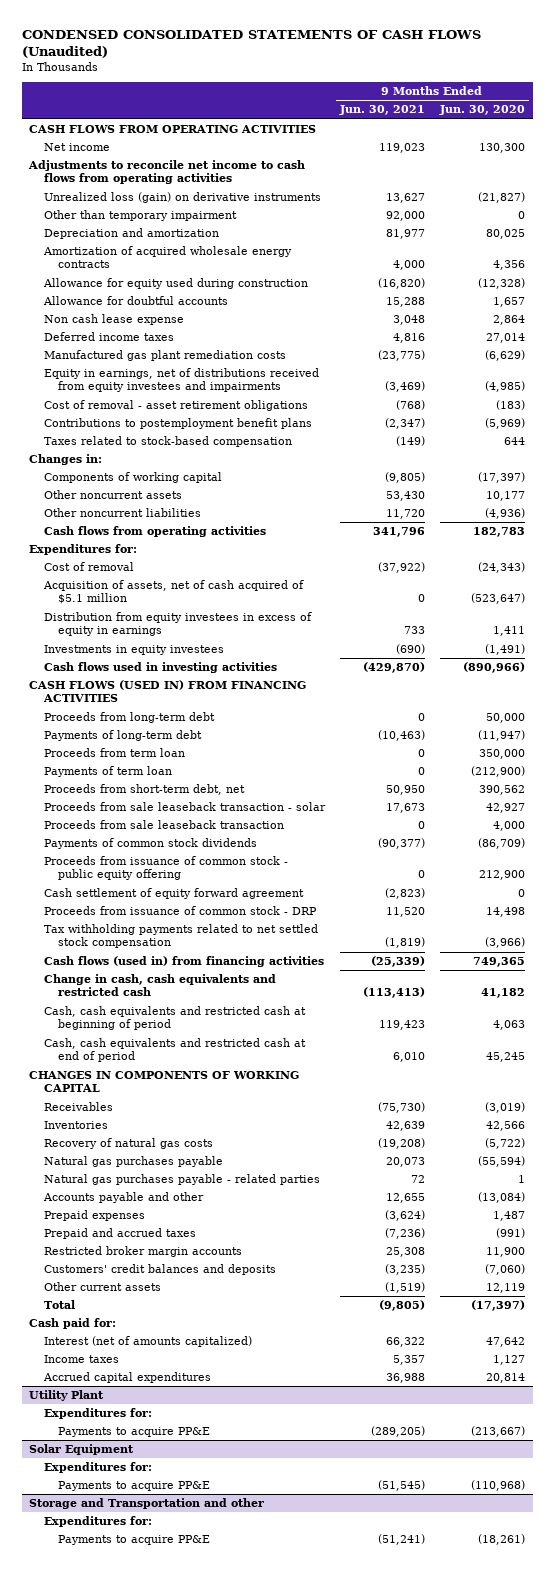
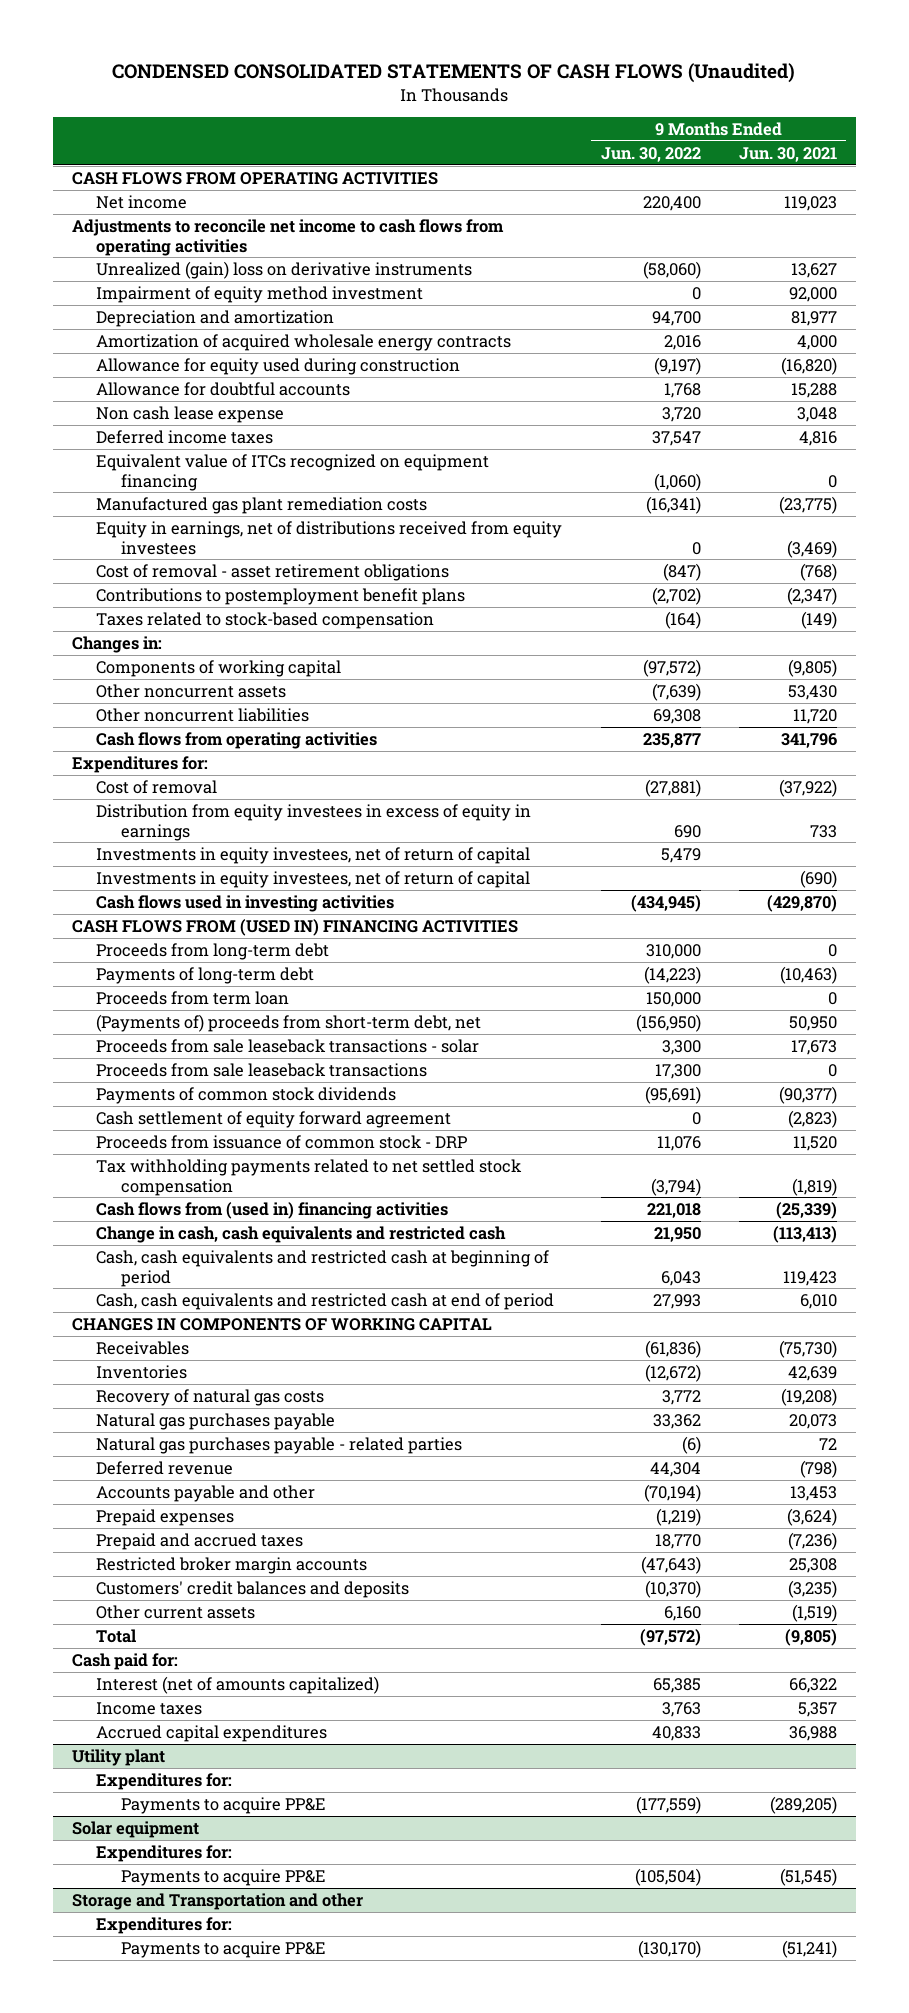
[439,105,526,116] Jun. 30, 2020 -> none
none -> [600,146,701,162] Jun. 30, 2022
[43,192,321,204] Unrealized loss (gain) on derivative instruments -> [96,260,473,279] Unrealized (gain) loss on derivative instruments
[43,210,237,222] Other than temporary impairment -> [96,285,424,303] Impairment of equity method investment
none -> [96,453,490,491] Equivalent value of ITCs recognized on equipment financing
[43,368,319,393] Equity in earnings, net of distributions received from equity investees and impairments -> [96,520,563,555] Equity in earnings, net of distributions received from equity investees
[42,580,304,605] Acquisition of assets, net of cash acquired of $5.1 million -> none
none -> [96,846,531,864] Investments in equity investees, net of return of capital
[43,645,224,656] Investments in equity investees -> [96,870,531,888] Investments in equity investees, net of return of capital
[29,680,307,703] CASH FLOWS (USED IN) FROM FINANCING ACTIVITIES -> [71,918,518,936] CASH FLOWS FROM (USED IN) FINANCING ACTIVITIES
[43,766,172,778] Payments of term loan -> none
[43,784,245,796] Proceeds from short-term debt, net -> [96,1013,482,1032] (Payments of) proceeds from short-term debt, net
[43,802,326,812] Proceeds from sale leaseback transaction - solar -> [96,1038,480,1053] Proceeds from sale leaseback transactions - solar
[43,820,284,830] Proceeds from sale leaseback transaction -> [96,1062,428,1077] Proceeds from sale leaseback transactions
[43,856,288,881] Proceeds from issuance of common stock - public equity offering -> none
[43,956,324,968] Cash flows (used in) from financing activities -> [96,1201,449,1219] Cash flows from (used in) financing activities
none -> [96,1460,234,1475] Deferred revenue
[385,1193,425,1204] 12,655 -> [789,1485,837,1501] 13,453
[29,1390,105,1402] Utility Plant -> [71,1748,165,1766] Utility plant
[29,1444,135,1456] Solar Equipment -> [71,1820,199,1838] Solar equipment

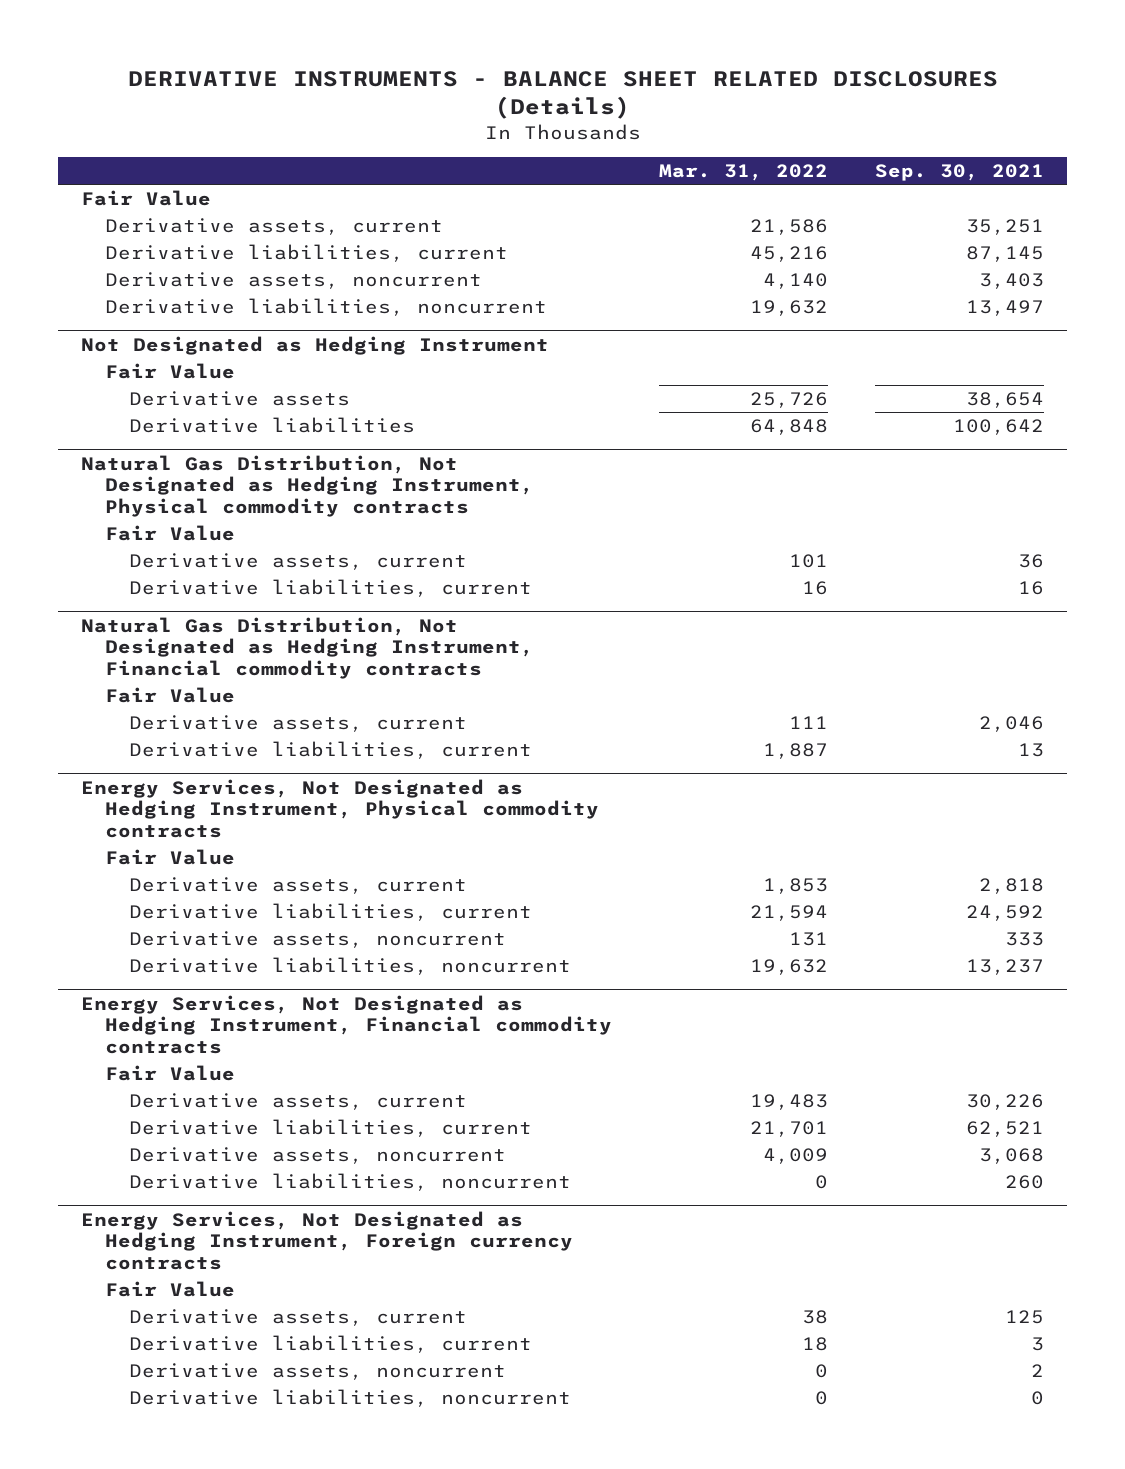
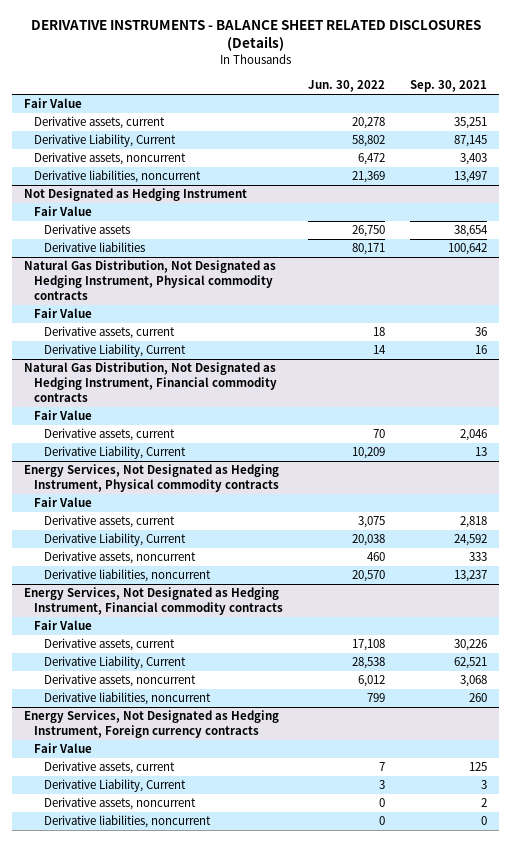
[659,164,829,182] Mar. 31, 2022 -> none
none -> [308,80,386,93] Jun. 30, 2022
[105,243,509,262] Derivative liabilities, current -> [34,134,177,148] Derivative Liability, Current
[129,578,533,597] Derivative liabilities, current -> [44,344,187,358] Derivative Liability, Current
[129,740,533,759] Derivative liabilities, current -> [44,446,187,460] Derivative Liability, Current
[129,902,533,921] Derivative liabilities, current -> [44,533,187,547] Derivative Liability, Current
[129,1118,533,1137] Derivative liabilities, current -> [44,656,187,670] Derivative Liability, Current
[129,1334,533,1353] Derivative liabilities, current -> [44,779,187,793] Derivative Liability, Current

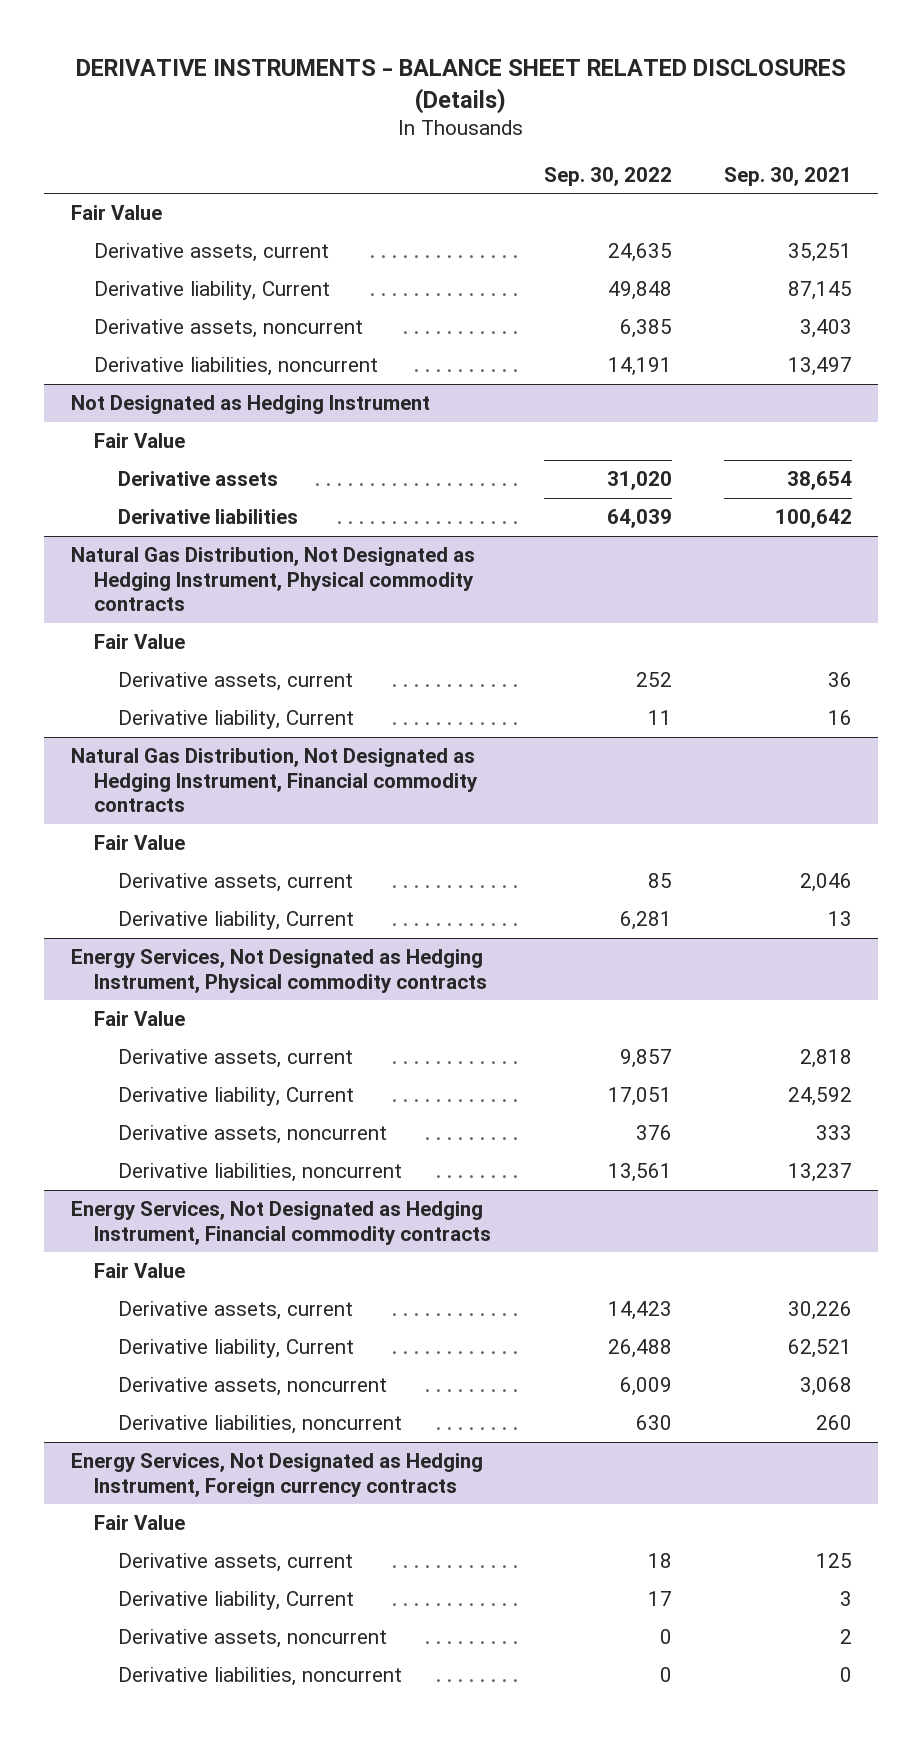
[308,80,386,93] Jun. 30, 2022 -> none
none -> [543,166,672,186] Sep. 30, 2022
[34,134,177,148] Derivative Liability, Current -> [94,281,331,301] Derivative liability, Current
[44,344,187,358] Derivative Liability, Current -> [118,710,355,730] Derivative liability, Current
[44,446,187,460] Derivative Liability, Current -> [118,911,355,931] Derivative liability, Current
[44,533,187,547] Derivative Liability, Current -> [118,1087,355,1107] Derivative liability, Current
[44,656,187,670] Derivative Liability, Current -> [118,1339,355,1359] Derivative liability, Current
[44,779,187,793] Derivative Liability, Current -> [118,1591,355,1611] Derivative liability, Current

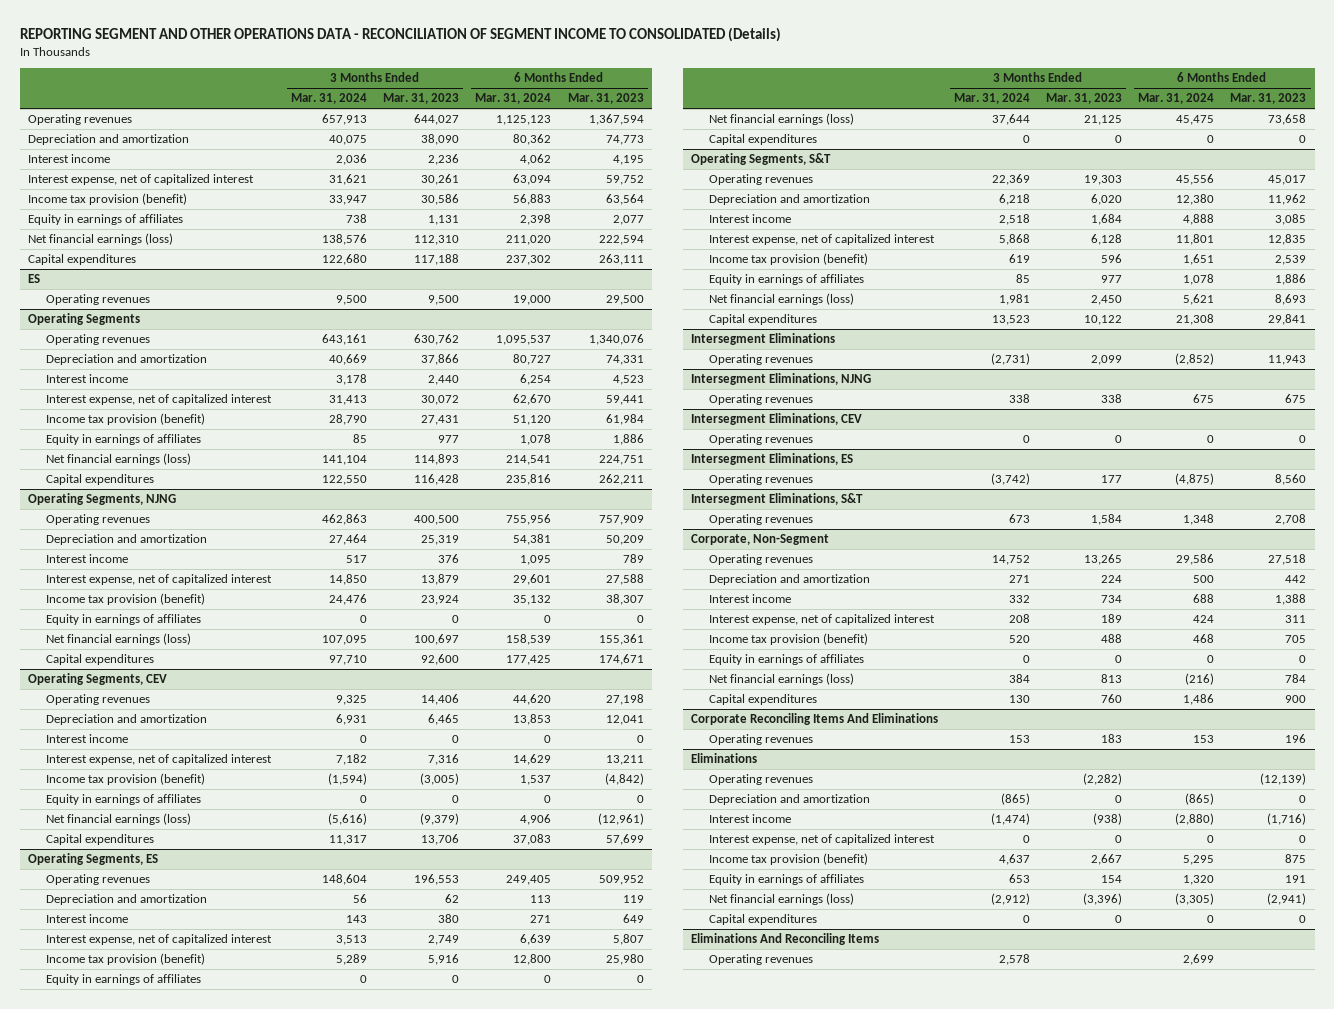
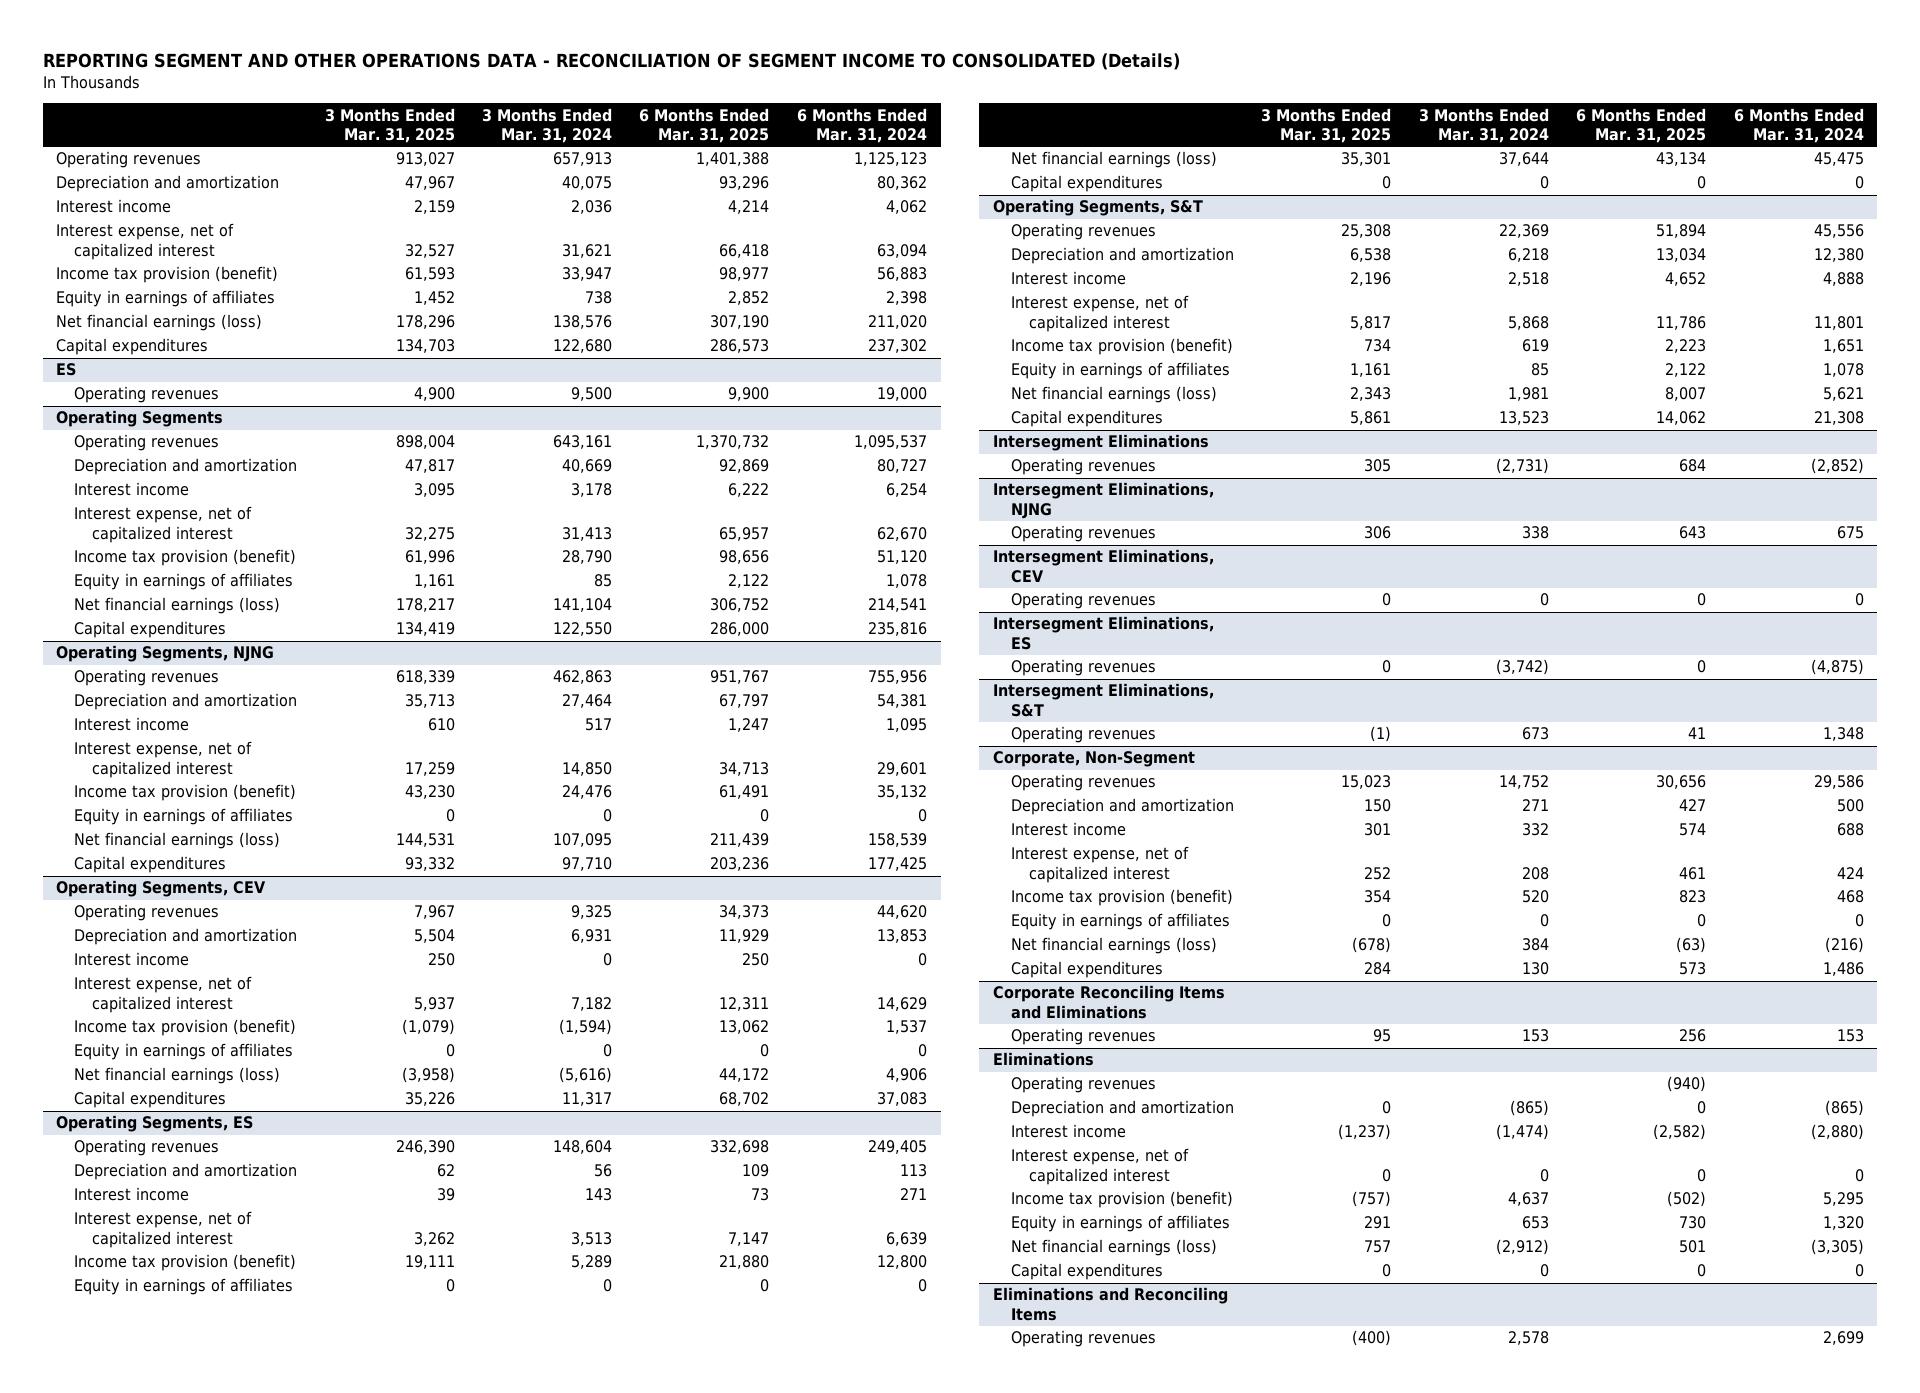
[383,93,460,105] Mar. 31, 2023 -> none
[567,93,644,105] Mar. 31, 2023 -> none
none -> [324,107,455,144] 3 Months Ended Mar. 31, 2025
none -> [639,107,770,144] 6 Months Ended Mar. 31, 2025
[690,713,938,726] Corporate Reconciling Items And Eliminations -> [993,985,1226,1019] Corporate Reconciling Items and Eliminations
[690,933,879,946] Eliminations And Reconciling Items -> [993,1287,1229,1321] Eliminations and Reconciling Items

